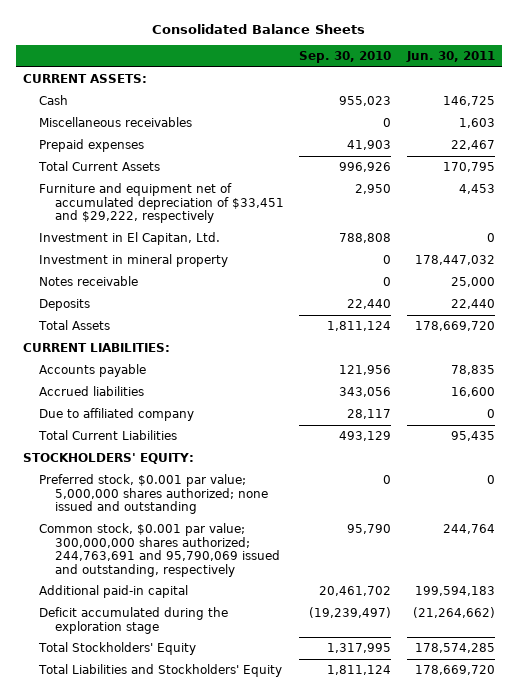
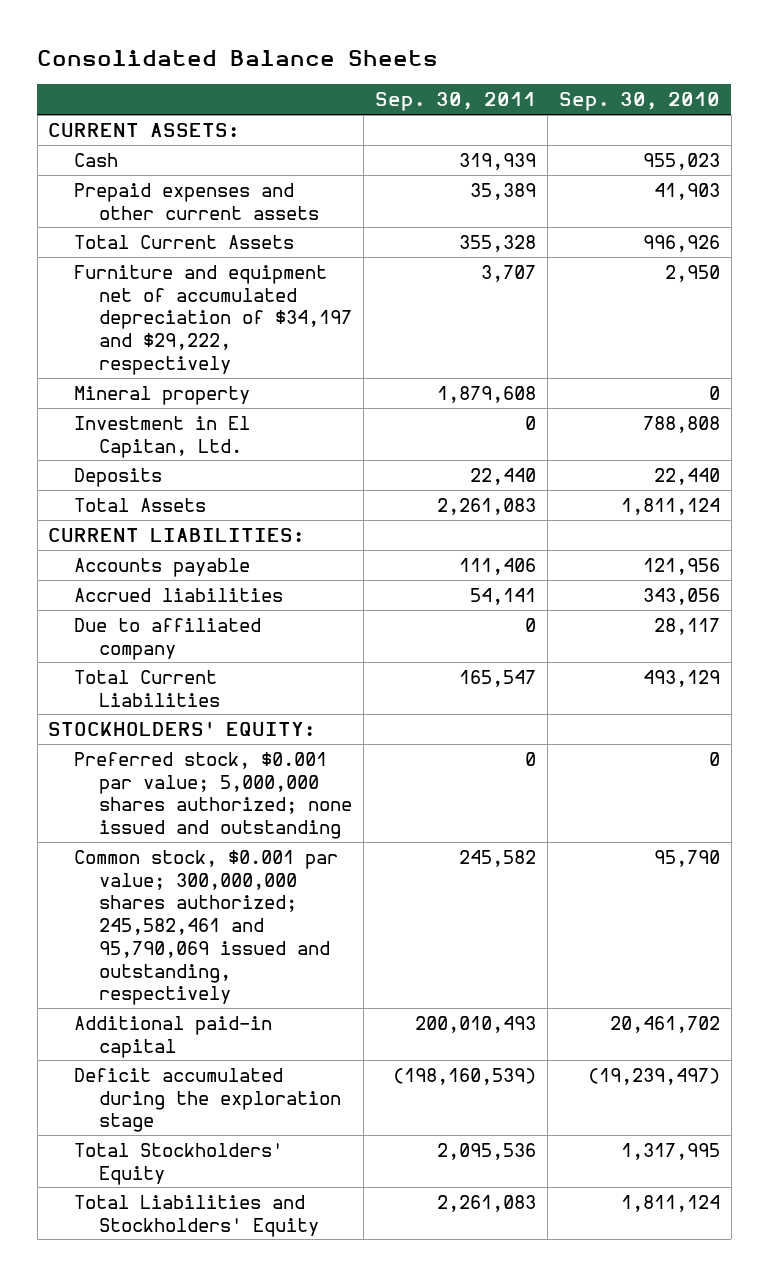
[405,51,495,63] Jun. 30, 2011 -> none
none -> [375,92,537,112] Sep. 30, 2011
[39,116,193,127] Miscellaneous receivables -> none
[39,138,145,152] Prepaid expenses -> [73,182,320,220] Prepaid expenses and other current assets
[39,182,285,224] Furniture and equipment net of accumulated depreciation of $33,451 and $29,222, respectively -> [73,264,353,375] Furniture and equipment net of accumulated depreciation of $34,197 and $29,222, respectively
none -> [73,385,250,405] Mineral property
[39,253,229,267] Investment in mineral property -> none
[39,275,139,286] Notes receivable -> none
[39,522,281,577] Common stock, $0.001 par value; 300,000,000 shares authorized; 244,763,691 and 95,790,069 issued and outstanding, respectively -> [73,849,338,1006] Common stock, $0.001 par value; 300,000,000 shares authorized; 245,582,461 and 95,790,069 issued and outstanding, respectively

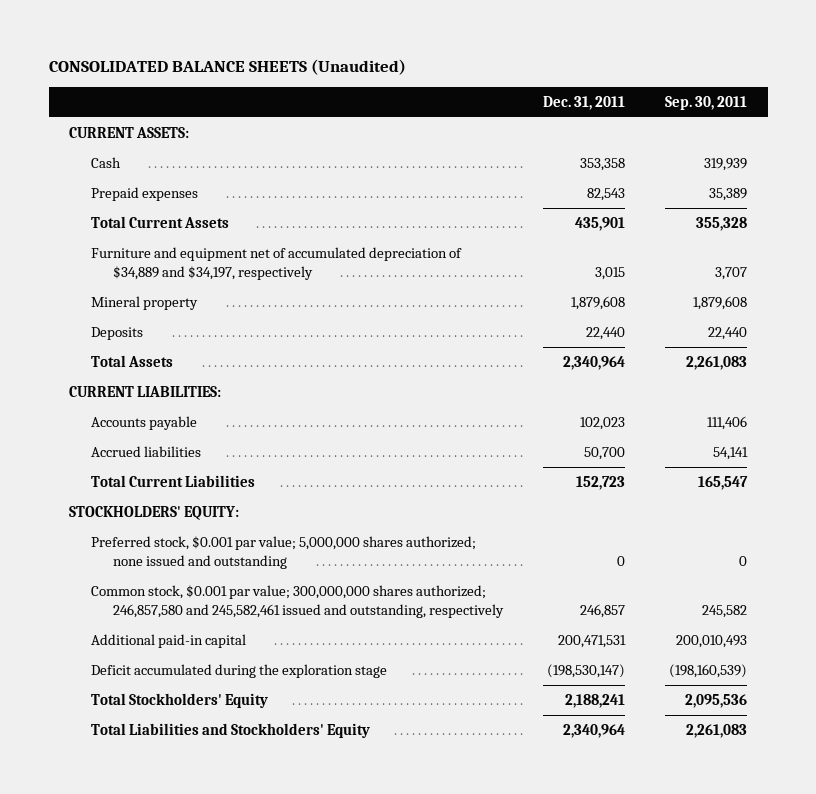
[37,49,439,66] Consolidated Balance Sheets -> [48,58,406,75] CONSOLIDATED BALANCE SHEETS (Unaudited)
[558,92,720,112] Sep. 30, 2010 -> none
none -> [543,95,626,110] Dec. 31, 2011
[73,182,320,220] Prepaid expenses and other current assets -> [90,186,198,201] Prepaid expenses
[73,264,353,375] Furniture and equipment net of accumulated depreciation of $34,197 and $29,222, respectively -> [90,246,462,280] Furniture and equipment net of accumulated depreciation of $34,889 and $34,197, respectively
[73,415,250,458] Investment in El Capitan, Ltd. -> none
[73,617,261,660] Due to affiliated company -> none
[73,849,338,1006] Common stock, $0.001 par value; 300,000,000 shares authorized; 245,582,461 and 95,790,069 issued and outstanding, respectively -> [90,584,504,618] Common stock, $0.001 par value; 300,000,000 shares authorized; 246,857,580 and 245,582,461 issued and outstanding, respectively

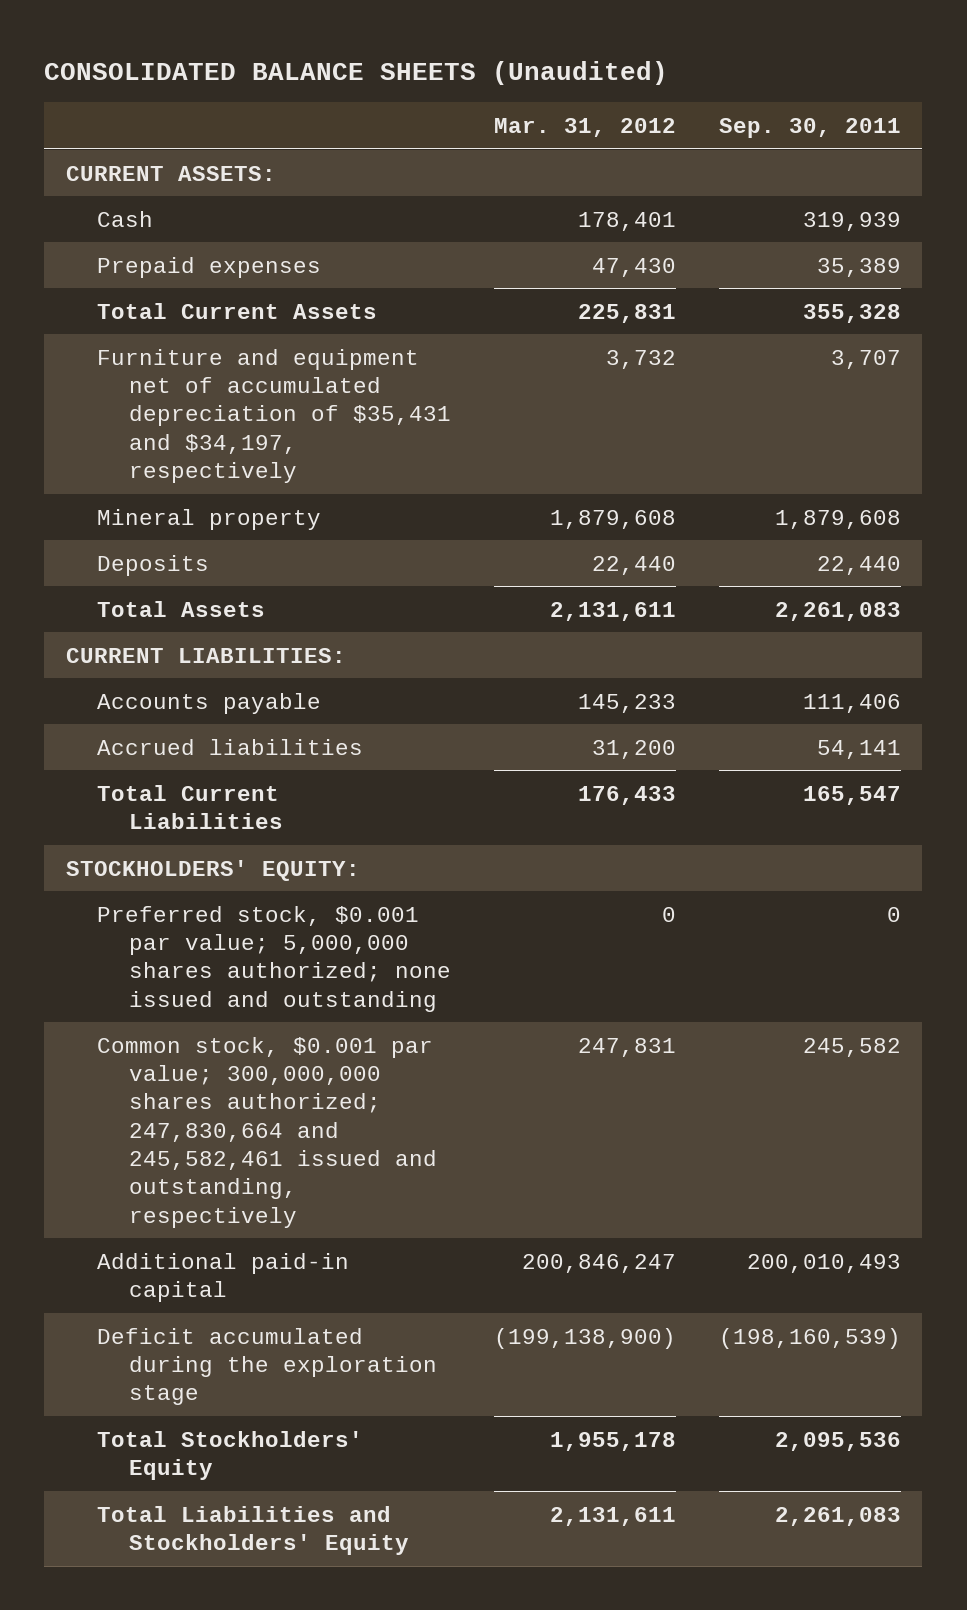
[543,95,626,110] Dec. 31, 2011 -> none
none -> [493,117,676,137] Mar. 31, 2012
[90,246,462,280] Furniture and equipment net of accumulated depreciation of $34,889 and $34,197, respectively -> [97,348,451,484] Furniture and equipment net of accumulated depreciation of $35,431 and $34,197, respectively
[90,584,504,618] Common stock, $0.001 par value; 300,000,000 shares authorized; 246,857,580 and 245,582,461 issued and outstanding, respectively -> [97,1036,437,1228] Common stock, $0.001 par value; 300,000,000 shares authorized; 247,830,664 and 245,582,461 issued and outstanding, respectively

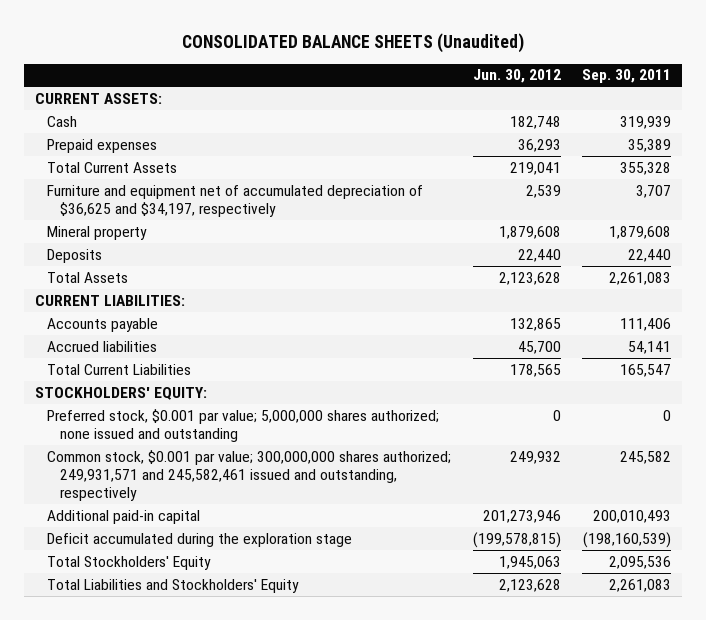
[493,117,676,137] Mar. 31, 2012 -> none
none -> [472,69,561,84] Jun. 30, 2012
[97,348,451,484] Furniture and equipment net of accumulated depreciation of $35,431 and $34,197, respectively -> [47,184,424,217] Furniture and equipment net of accumulated depreciation of $36,625 and $34,197, respectively
[97,1036,437,1228] Common stock, $0.001 par value; 300,000,000 shares authorized; 247,830,664 and 245,582,461 issued and outstanding, respectively -> [47,449,452,502] Common stock, $0.001 par value; 300,000,000 shares authorized; 249,931,571 and 245,582,461 issued and outstanding, respectively

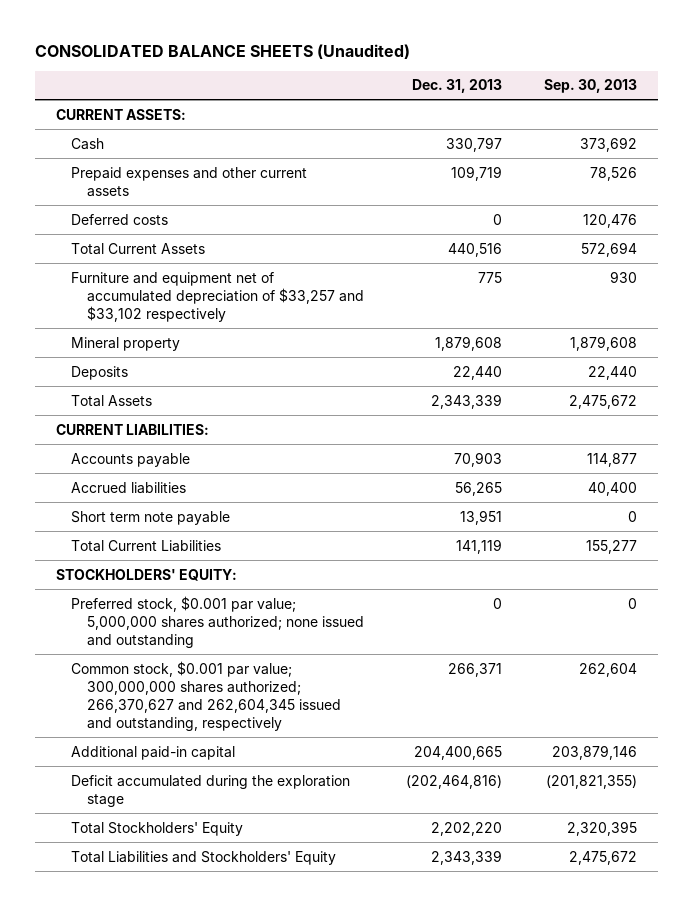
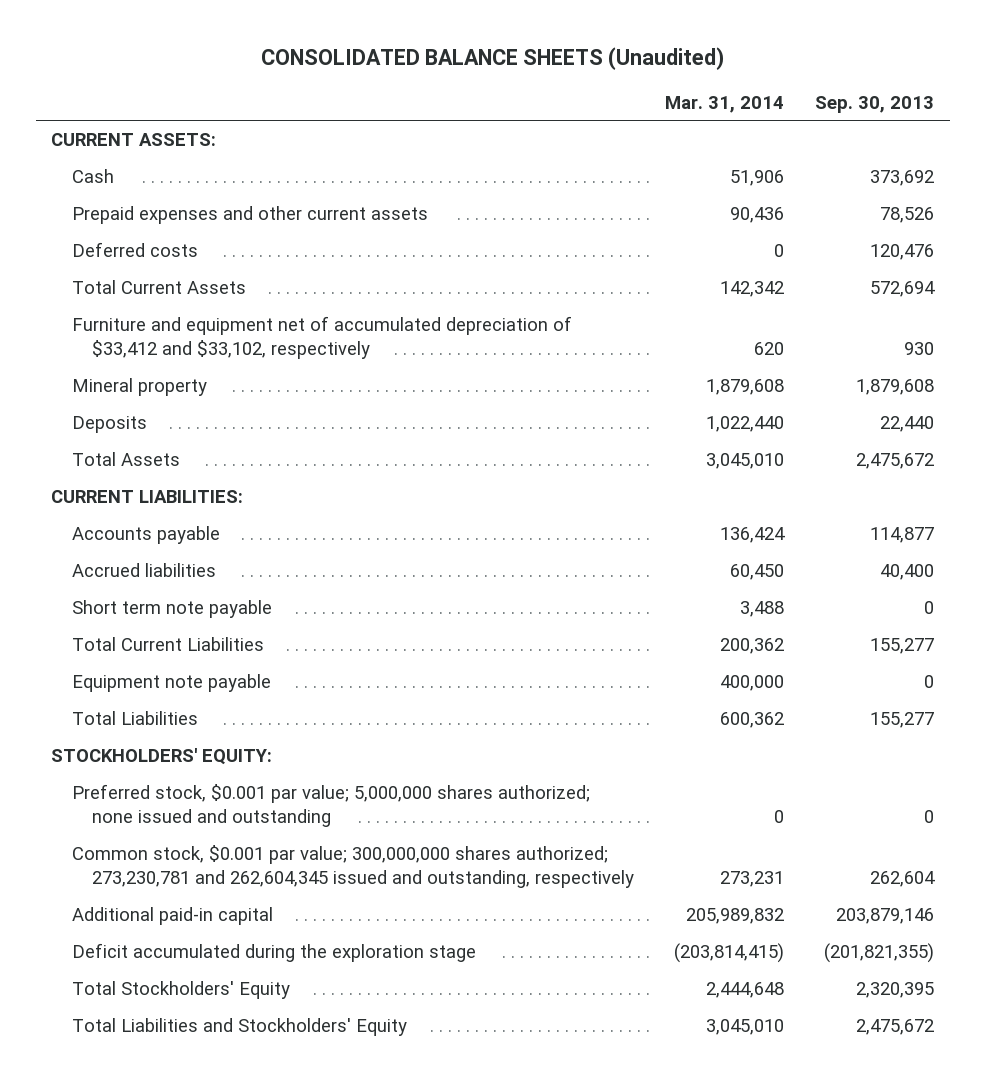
[411,79,502,94] Dec. 31, 2013 -> none
none -> [665,95,785,113] Mar. 31, 2014
[71,271,364,322] Furniture and equipment net of accumulated depreciation of $33,257 and $33,102 respectively -> [71,315,572,360] Furniture and equipment net of accumulated depreciation of $33,412 and $33,102, respectively
none -> [71,673,271,692] Equipment note payable
none -> [71,710,198,725] Total Liabilities
[71,660,341,731] Common stock, $0.001 par value; 300,000,000 shares authorized; 266,370,627 and 262,604,345 issued and outstanding, respectively -> [71,844,635,889] Common stock, $0.001 par value; 300,000,000 shares authorized; 273,230,781 and 262,604,345 issued and outstanding, respectively

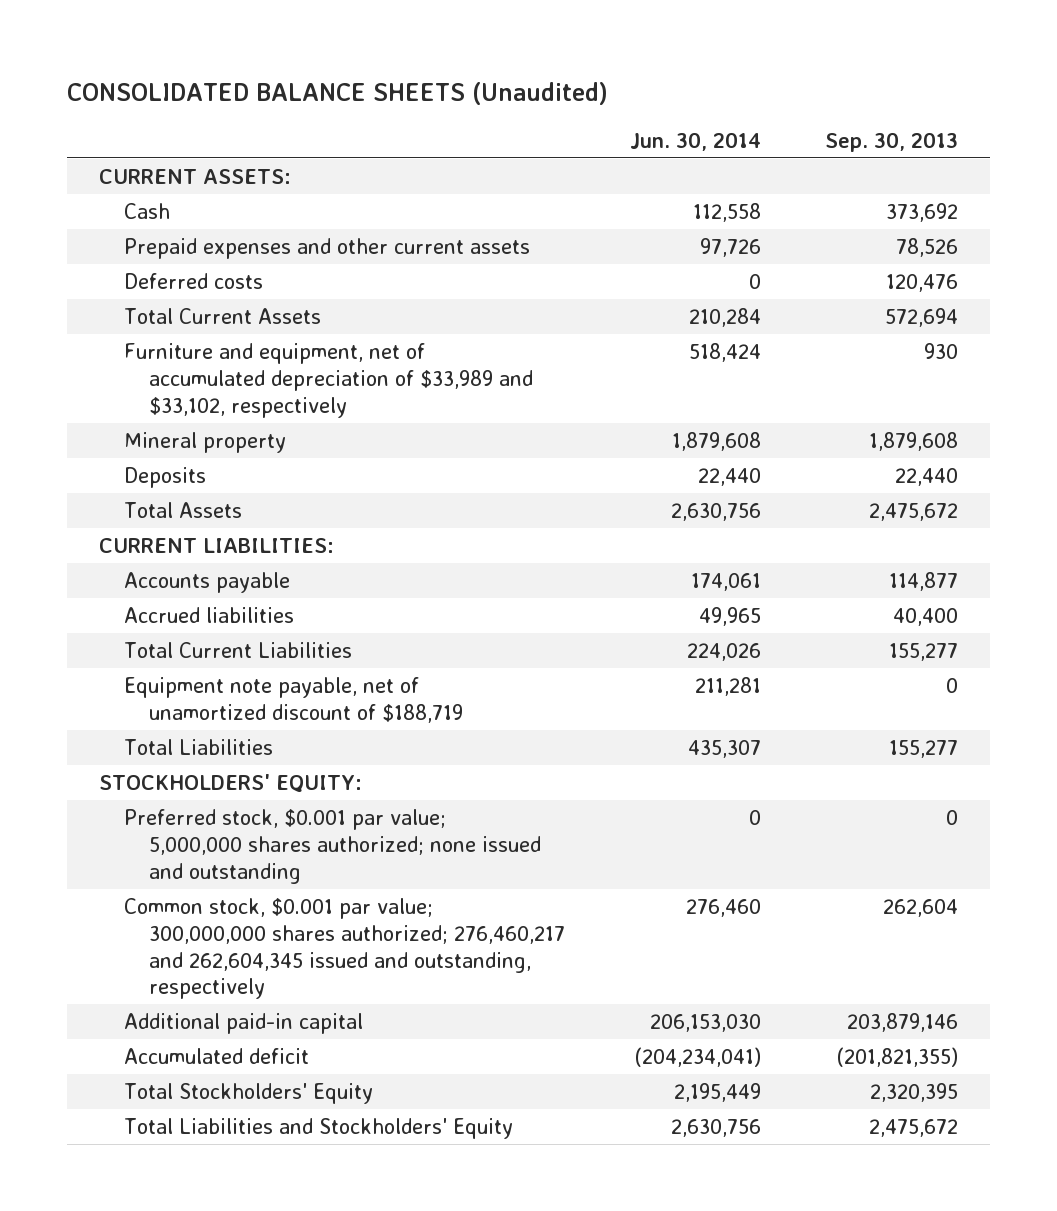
[665,95,785,113] Mar. 31, 2014 -> none
none -> [629,131,761,151] Jun. 30, 2014
[71,315,572,360] Furniture and equipment net of accumulated depreciation of $33,412 and $33,102, respectively -> [124,342,534,418] Furniture and equipment, net of accumulated depreciation of $33,989 and $33,102, respectively
[71,599,272,618] Short term note payable -> none
[71,673,271,692] Equipment note payable -> [124,676,464,723] Equipment note payable, net of unamortized discount of $188,719
[71,844,635,889] Common stock, $0.001 par value; 300,000,000 shares authorized; 273,230,781 and 262,604,345 issued and outstanding, respectively -> [124,897,566,1000] Common stock, $0.001 par value; 300,000,000 shares authorized; 276,460,217 and 262,604,345 issued and outstanding, respectively
[71,942,476,962] Deficit accumulated during the exploration stage -> [124,1047,310,1064] Accumulated deficit

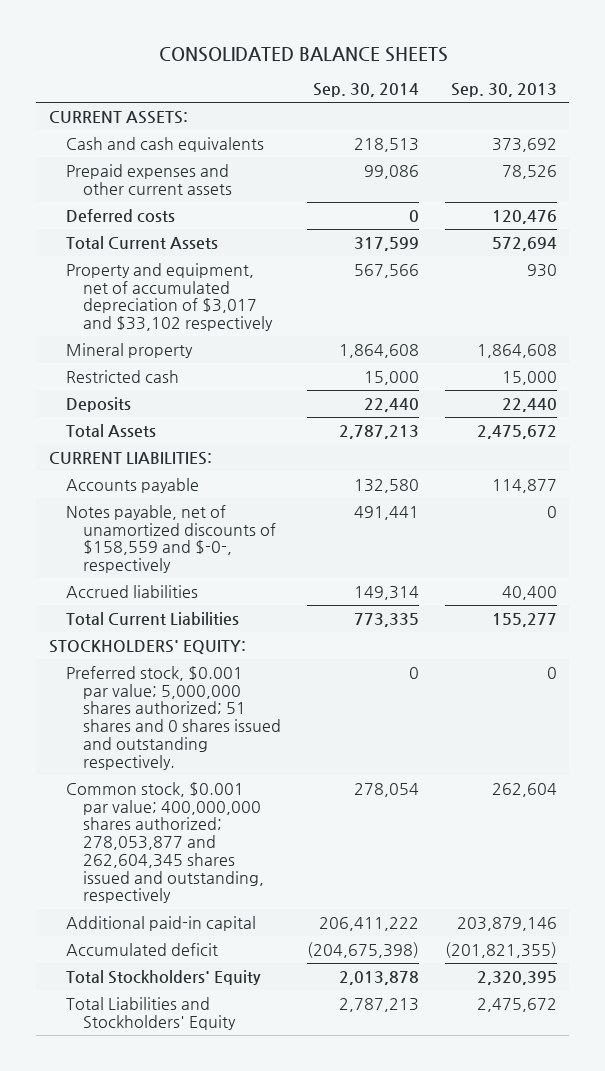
[66,81,608,105] CONSOLIDATED BALANCE SHEETS (Unaudited) -> [158,46,448,62] CONSOLIDATED BALANCE SHEETS
[629,131,761,151] Jun. 30, 2014 -> none
none -> [313,83,420,98] Sep. 30, 2014
[124,202,171,219] Cash -> [66,137,265,153] Cash and cash equivalents
[124,342,534,418] Furniture and equipment, net of accumulated depreciation of $33,989 and $33,102, respectively -> [66,263,274,332] Property and equipment, net of accumulated depreciation of $3,017 and $33,102 respectively
[868,431,958,451] 1,879,608 -> [476,344,557,359] 1,864,608
none -> [66,370,180,384] Restricted cash
none -> [66,505,277,574] Notes payable, net of unamortized discounts of $158,559 and $-0-, respectively
[124,676,464,723] Equipment note payable, net of unamortized discount of $188,719 -> none
[124,738,274,755] Total Liabilities -> none
[124,808,542,884] Preferred stock, $0.001 par value; 5,000,000 shares authorized; none issued and outstanding -> [66,666,282,770] Preferred stock, $0.001 par value; 5,000,000 shares authorized; 51 shares and 0 shares issued and outstanding respectively.
[124,897,566,1000] Common stock, $0.001 par value; 300,000,000 shares authorized; 276,460,217 and 262,604,345 issued and outstanding, respectively -> [66,782,265,904] Common stock, $0.001 par value; 400,000,000 shares authorized; 278,053,877 and 262,604,345 shares issued and outstanding, respectively

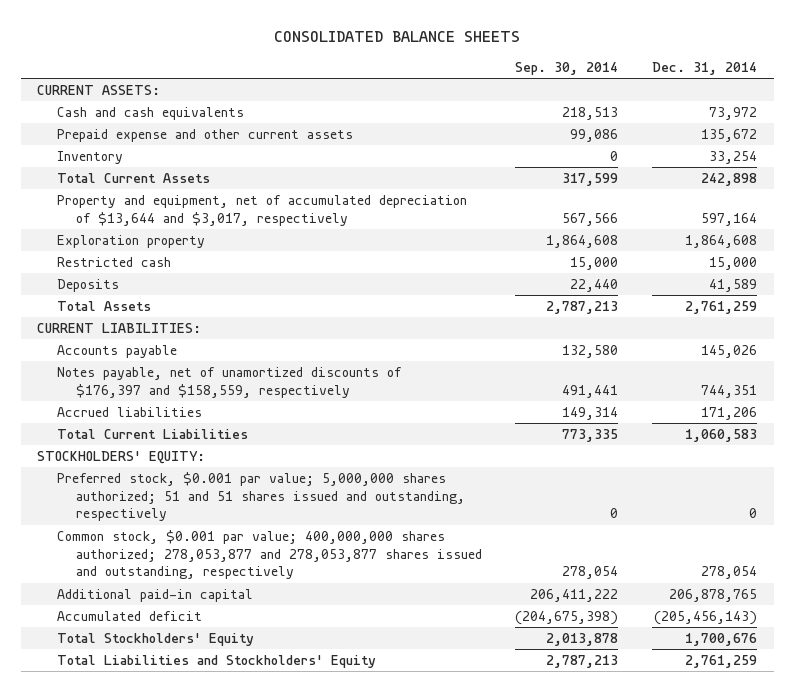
[450,83,557,98] Sep. 30, 2013 -> none
none -> [651,62,757,76] Dec. 31, 2014
[66,209,176,224] Deferred costs -> none
[66,164,233,195] Prepaid expenses and other current assets -> [56,128,353,142] Prepaid expense and other current assets
none -> [56,150,123,164] Inventory
[66,263,274,332] Property and equipment, net of accumulated depreciation of $3,017 and $33,102 respectively -> [56,194,467,226] Property and equipment, net of accumulated depreciation of $13,644 and $3,017, respectively
[66,343,194,359] Mineral property -> [56,234,205,248] Exploration property
[66,505,277,574] Notes payable, net of unamortized discounts of $158,559 and $-0-, respectively -> [56,366,402,398] Notes payable, net of unamortized discounts of $176,397 and $158,559, respectively
[66,666,282,770] Preferred stock, $0.001 par value; 5,000,000 shares authorized; 51 shares and 0 shares issued and outstanding respectively. -> [56,471,465,522] Preferred stock, $0.001 par value; 5,000,000 shares authorized; 51 and 51 shares issued and outstanding, respectively
[66,782,265,904] Common stock, $0.001 par value; 400,000,000 shares authorized; 278,053,877 and 262,604,345 shares issued and outstanding, respectively -> [56,529,482,580] Common stock, $0.001 par value; 400,000,000 shares authorized; 278,053,877 and 278,053,877 shares issued and outstanding, respectively

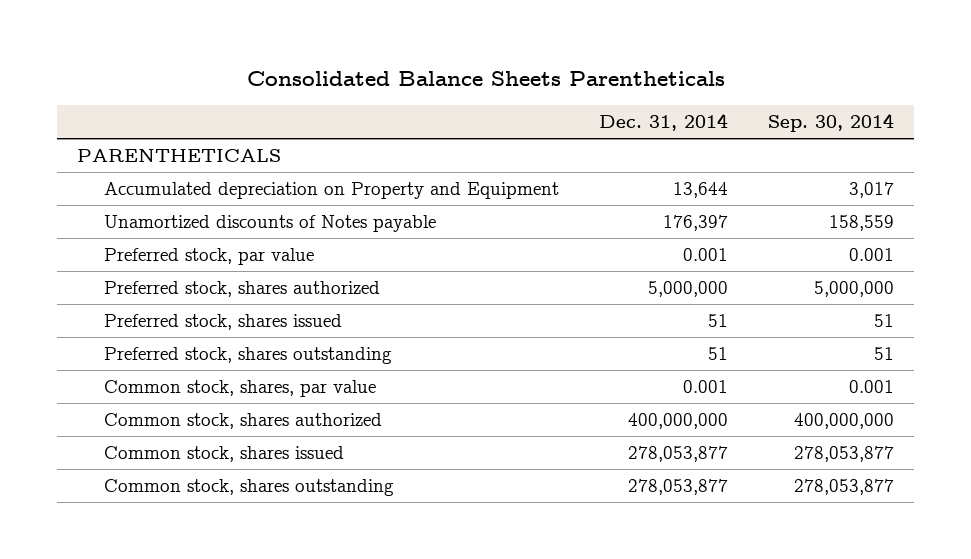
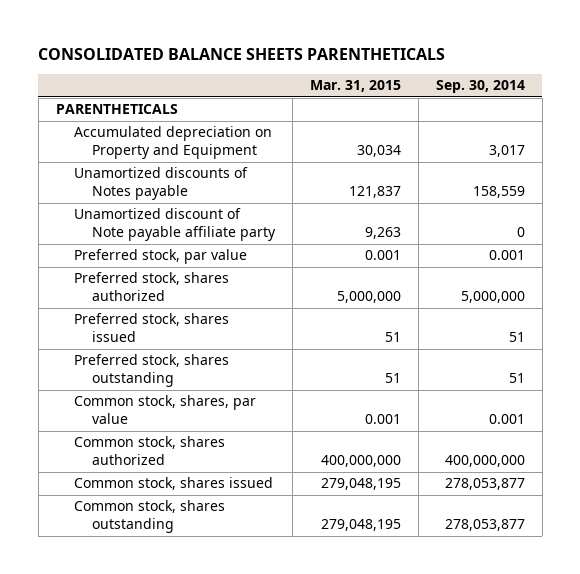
[246,70,725,86] Consolidated Balance Sheets Parentheticals -> [38,47,446,60] CONSOLIDATED BALANCE SHEETS PARENTHETICALS
[599,113,729,132] Dec. 31, 2014 -> none
none -> [309,80,401,93] Mar. 31, 2015
none -> [73,208,276,242] Unamortized discount of Note payable affiliate party

